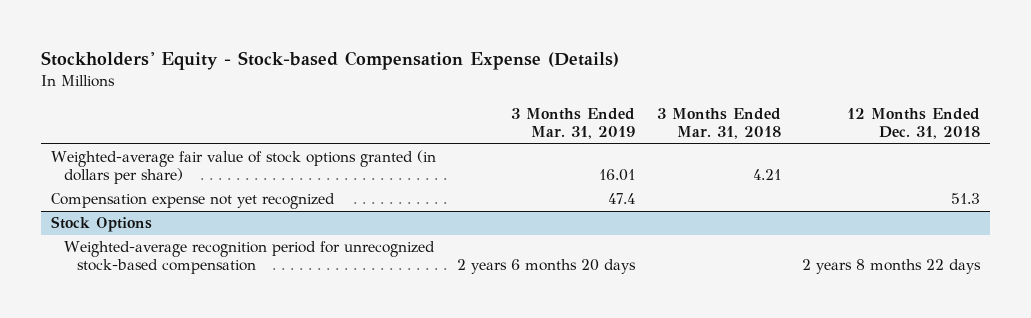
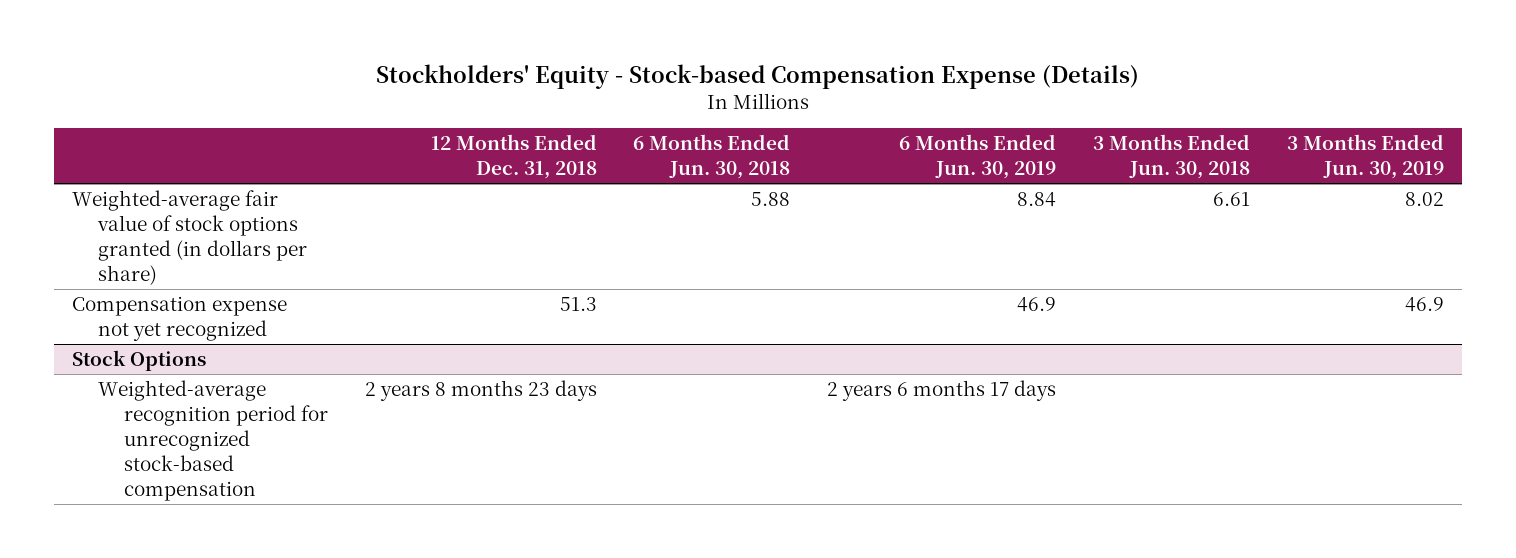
[511,108,636,140] 3 Months Ended Mar. 31, 2019 -> none
[656,108,781,140] 3 Months Ended Mar. 31, 2018 -> none
none -> [633,134,791,180] 6 Months Ended Jun. 30, 2018
none -> [899,134,1057,180] 6 Months Ended Jun. 30, 2019
none -> [1093,134,1251,180] 3 Months Ended Jun. 30, 2018
none -> [1286,134,1444,180] 3 Months Ended Jun. 30, 2019
[801,259,981,275] 2 years 8 months 22 days -> [364,380,597,402] 2 years 8 months 23 days

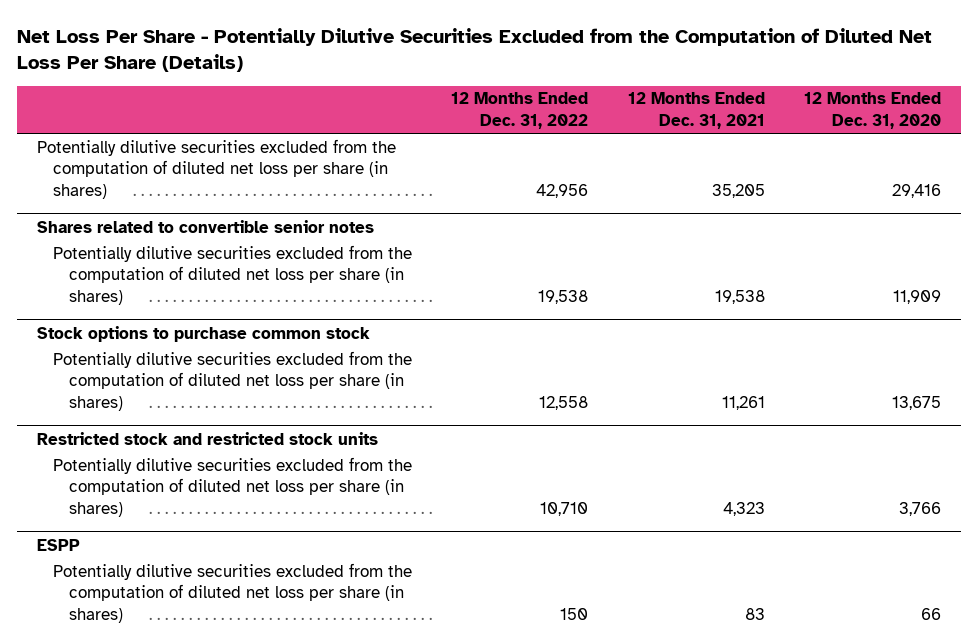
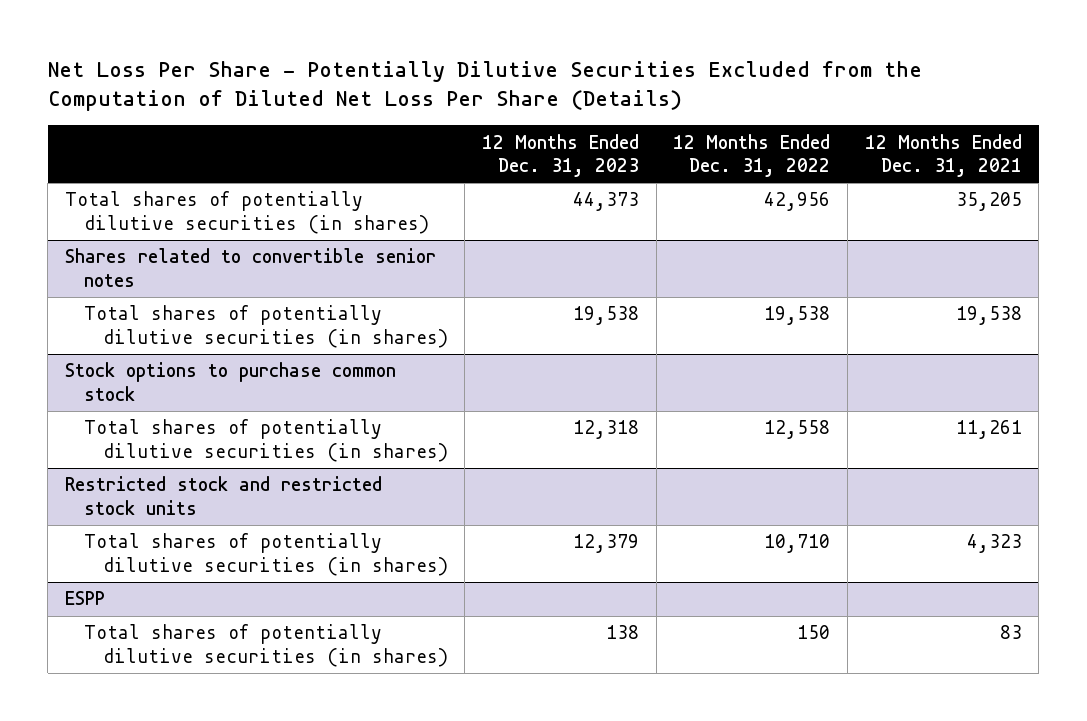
[804,92,942,130] 12 Months Ended Dec. 31, 2020 -> none
none -> [482,133,640,178] 12 Months Ended Dec. 31, 2023
[36,138,396,199] Potentially dilutive securities excluded from the computation of diluted net loss per share (in shares) -> [64,191,429,234] Total shares of potentially dilutive securities (in shares)
[52,244,412,305] Potentially dilutive securities excluded from the computation of diluted net loss per share (in shares) -> [83,305,448,348] Total shares of potentially dilutive securities (in shares)
[52,350,412,411] Potentially dilutive securities excluded from the computation of diluted net loss per share (in shares) -> [83,419,448,462] Total shares of potentially dilutive securities (in shares)
[52,456,412,517] Potentially dilutive securities excluded from the computation of diluted net loss per share (in shares) -> [83,533,448,576] Total shares of potentially dilutive securities (in shares)
[52,562,412,623] Potentially dilutive securities excluded from the computation of diluted net loss per share (in shares) -> [83,624,448,667] Total shares of potentially dilutive securities (in shares)

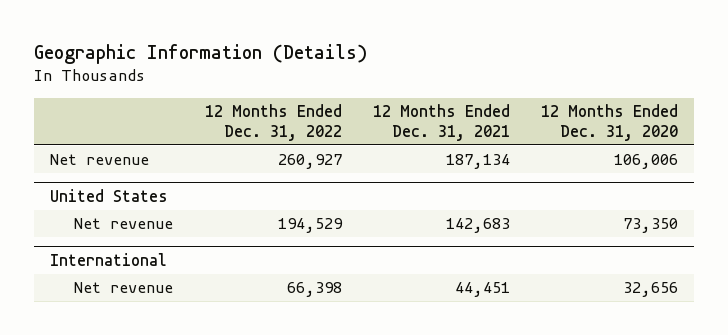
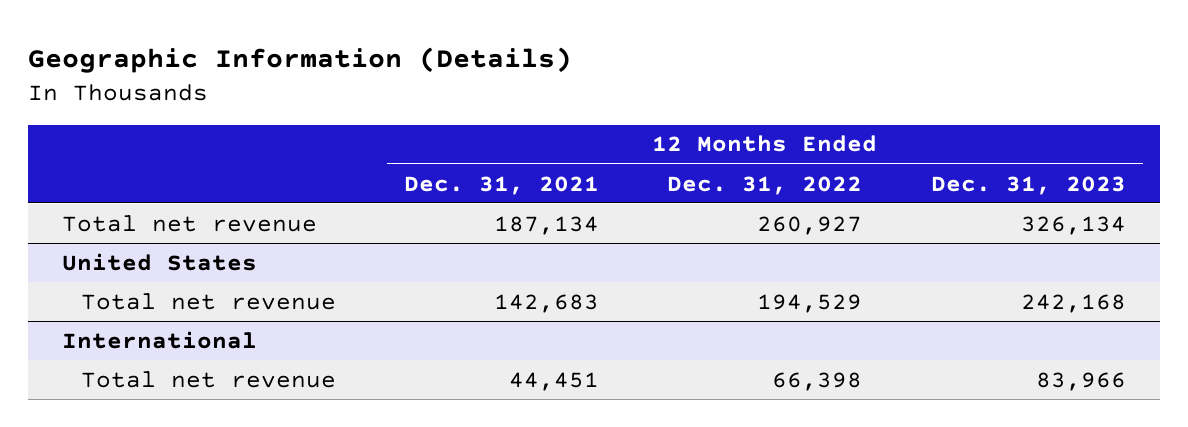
[541,103,679,141] 12 Months Ended Dec. 31, 2020 -> none
none -> [930,175,1126,195] Dec. 31, 2023
[49,154,149,166] Net revenue -> [62,214,318,232] Total net revenue
[74,218,174,230] Net revenue -> [80,292,336,310] Total net revenue
[74,282,174,294] Net revenue -> [80,370,336,388] Total net revenue

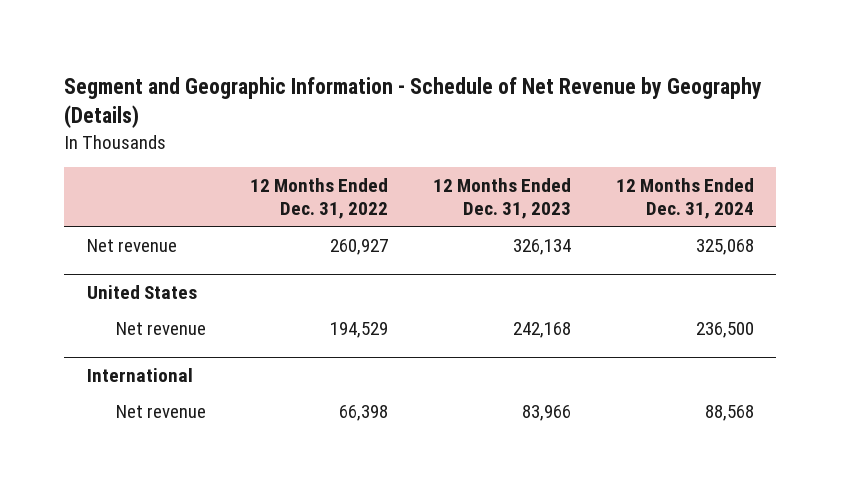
[28,46,573,73] Geographic Information (Details) -> [64,76,763,129] Segment and Geographic Information - Schedule of Net Revenue by Geography (Details)
[404,175,600,195] Dec. 31, 2021 -> none
none -> [615,178,754,219] 12 Months Ended Dec. 31, 2024
[62,214,318,232] Total net revenue -> [86,238,177,252] Net revenue
[80,292,336,310] Total net revenue -> [115,321,206,335] Net revenue
[80,370,336,388] Total net revenue -> [115,404,206,418] Net revenue

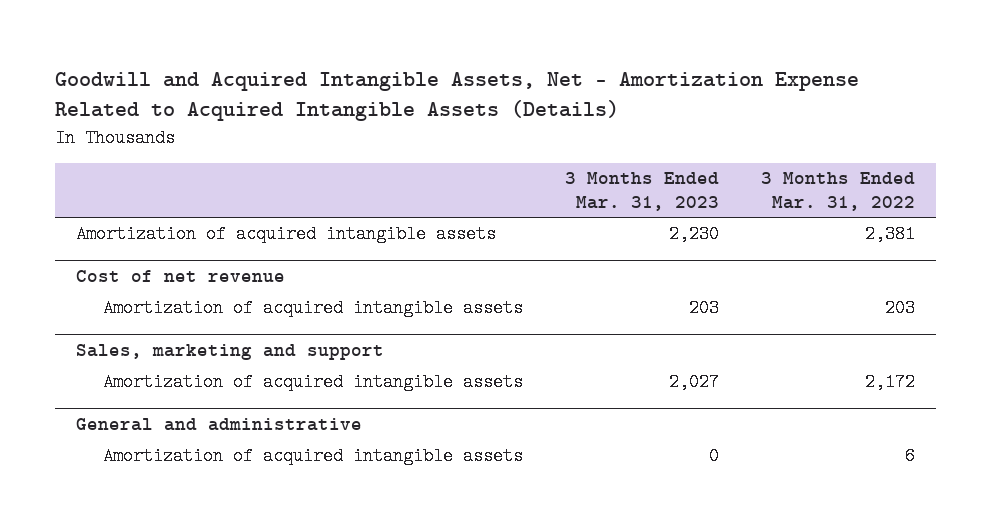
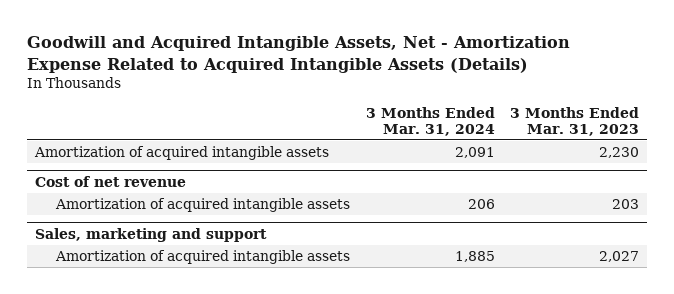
[760,172,915,211] 3 Months Ended Mar. 31, 2022 -> none
none -> [365,106,495,136] 3 Months Ended Mar. 31, 2024
[76,418,363,432] General and administrative -> none
[102,447,523,466] Amortization of acquired intangible assets -> none

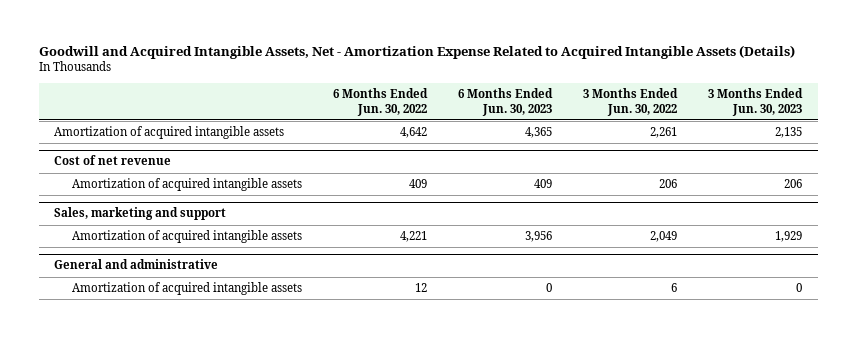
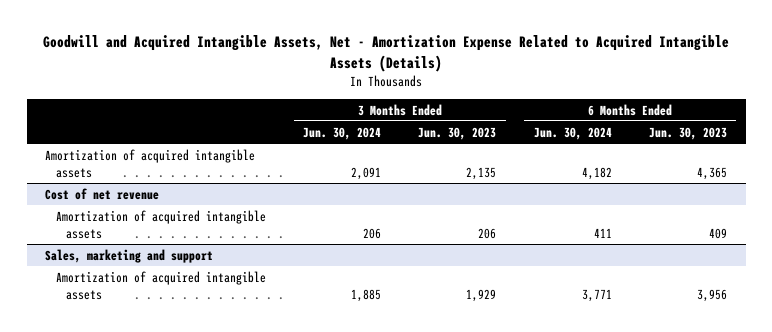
[332,87,428,116] 6 Months Ended Jun. 30, 2022 -> none
[583,87,679,116] 3 Months Ended Jun. 30, 2022 -> none
none -> [302,126,381,140] Jun. 30, 2024
none -> [533,126,612,140] Jun. 30, 2024
[54,259,219,270] General and administrative -> none
[71,282,302,296] Amortization of acquired intangible assets -> none

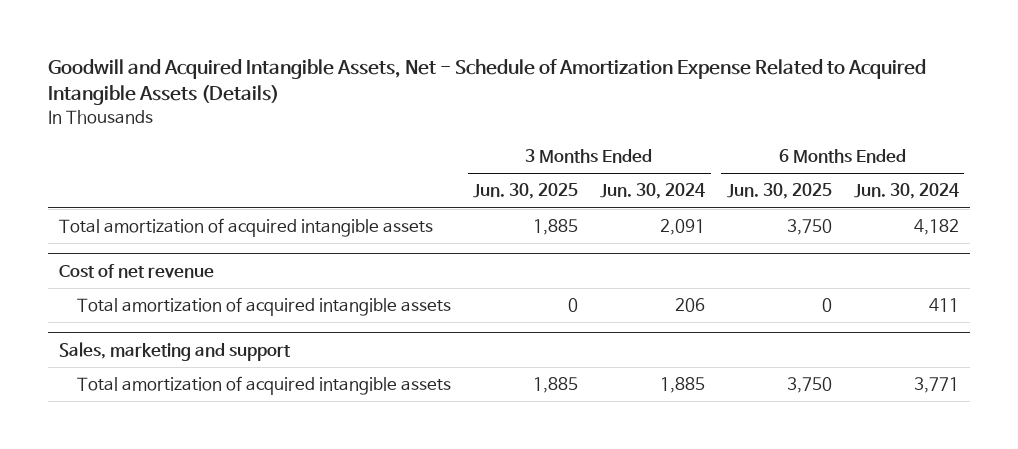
[43,35,730,72] Goodwill and Acquired Intangible Assets, Net - Amortization Expense Related to Acquired Intangible Assets (Details) -> [48,59,927,106] Goodwill and Acquired Intangible Assets, Net - Schedule of Amortization Expense Related to Acquired Intangible Assets (Details)
[418,126,497,140] Jun. 30, 2023 -> none
[648,126,727,140] Jun. 30, 2023 -> none
none -> [473,183,579,200] Jun. 30, 2025
none -> [726,183,832,200] Jun. 30, 2025
[45,148,256,178] Amortization of acquired intangible assets -> [59,218,434,238] Total amortization of acquired intangible assets
[55,209,266,239] Amortization of acquired intangible assets -> [77,297,452,317] Total amortization of acquired intangible assets
[55,270,266,300] Amortization of acquired intangible assets -> [77,376,452,396] Total amortization of acquired intangible assets

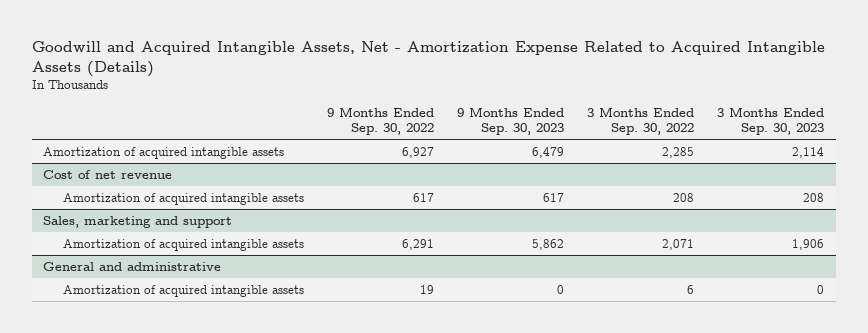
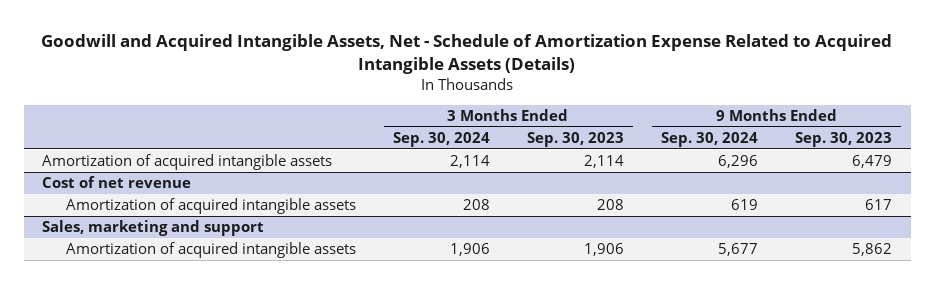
[31,40,825,77] Goodwill and Acquired Intangible Assets, Net - Amortization Expense Related to Acquired Intangible Assets (Details) -> [41,33,893,75] Goodwill and Acquired Intangible Assets, Net - Schedule of Amortization Expense Related to Acquired Intangible Assets (Details)
[327,107,435,136] 9 Months Ended Sep. 30, 2022 -> none
[587,107,695,136] 3 Months Ended Sep. 30, 2022 -> none
none -> [392,132,490,148] Sep. 30, 2024
none -> [661,132,759,148] Sep. 30, 2024
[43,261,222,271] General and administrative -> none
[63,284,305,297] Amortization of acquired intangible assets -> none

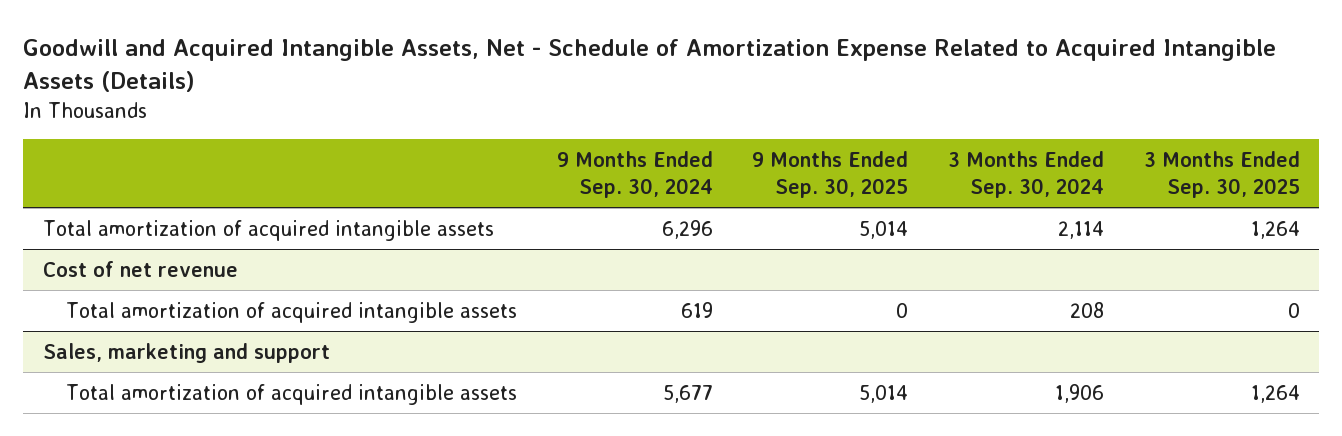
[526,132,624,148] Sep. 30, 2023 -> none
[795,132,893,148] Sep. 30, 2023 -> none
none -> [752,150,909,199] 9 Months Ended Sep. 30, 2025
none -> [1143,150,1300,199] 3 Months Ended Sep. 30, 2025
[42,154,333,171] Amortization of acquired intangible assets -> [42,219,494,241] Total amortization of acquired intangible assets
[65,198,356,215] Amortization of acquired intangible assets -> [66,301,518,323] Total amortization of acquired intangible assets
[65,242,356,259] Amortization of acquired intangible assets -> [66,383,518,405] Total amortization of acquired intangible assets

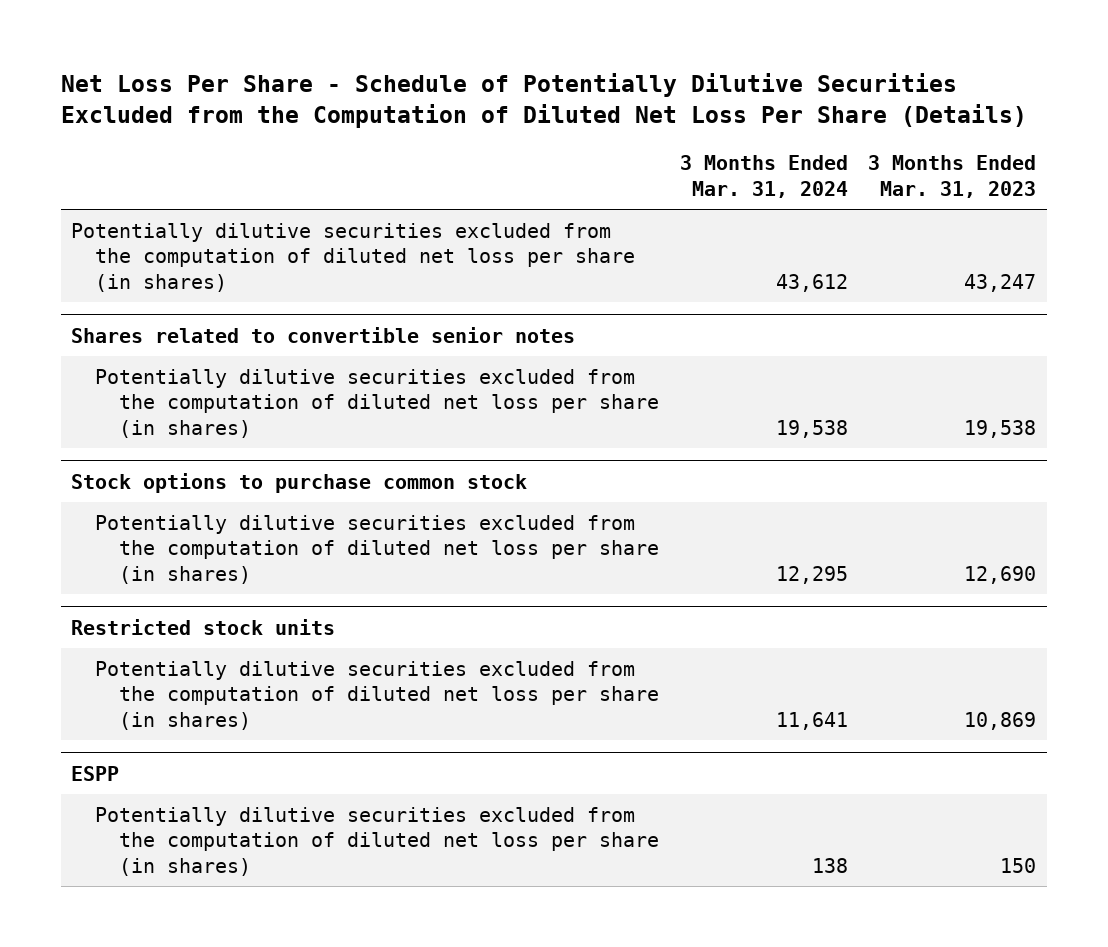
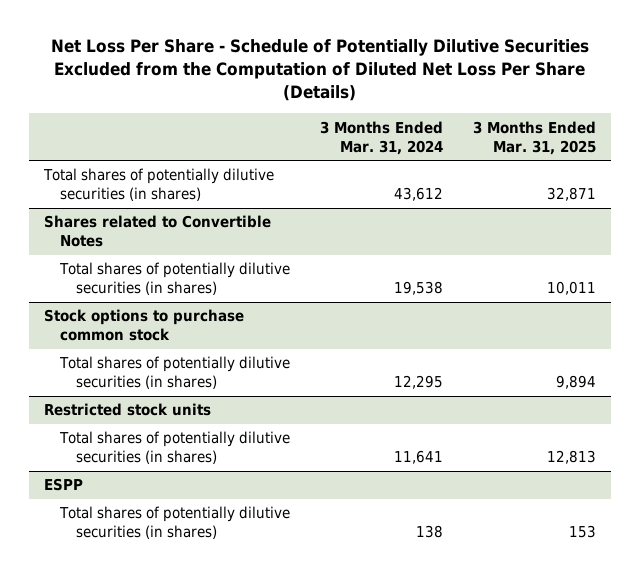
[868,155,1037,198] 3 Months Ended Mar. 31, 2023 -> none
none -> [472,120,596,155] 3 Months Ended Mar. 31, 2025
[71,222,636,293] Potentially dilutive securities excluded from the computation of diluted net loss per share (in shares) -> [43,168,275,202] Total shares of potentially dilutive securities (in shares)
[71,326,576,343] Shares related to convertible senior notes -> [44,215,272,248] Shares related to Convertible Notes
[95,368,659,439] Potentially dilutive securities excluded from the computation of diluted net loss per share (in shares) -> [59,262,291,296] Total shares of potentially dilutive securities (in shares)
[95,514,659,585] Potentially dilutive securities excluded from the computation of diluted net loss per share (in shares) -> [59,356,291,390] Total shares of potentially dilutive securities (in shares)
[95,660,659,731] Potentially dilutive securities excluded from the computation of diluted net loss per share (in shares) -> [59,431,291,465] Total shares of potentially dilutive securities (in shares)
[95,806,659,877] Potentially dilutive securities excluded from the computation of diluted net loss per share (in shares) -> [59,506,291,540] Total shares of potentially dilutive securities (in shares)

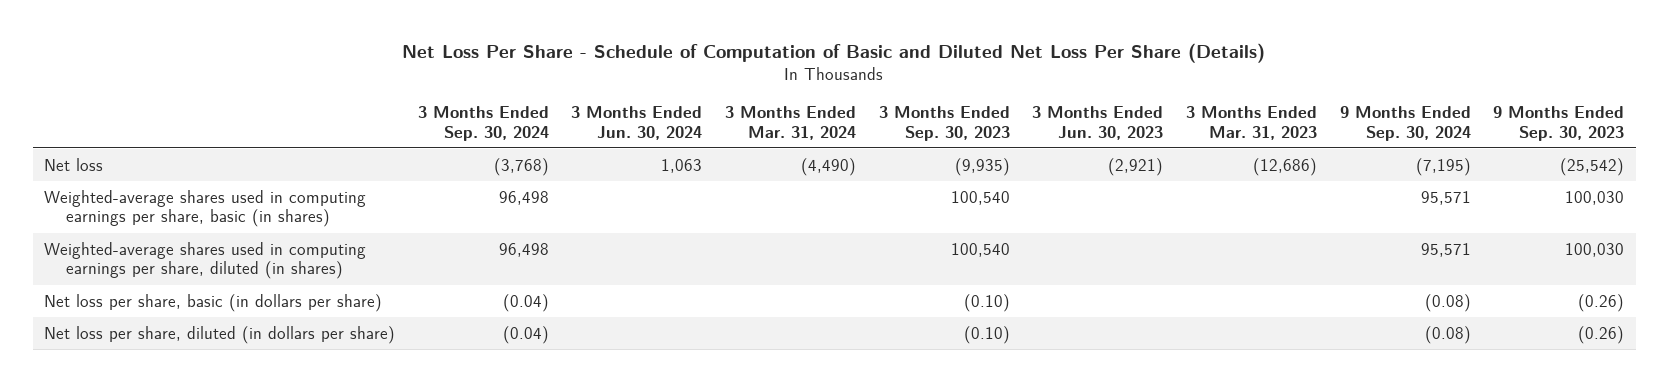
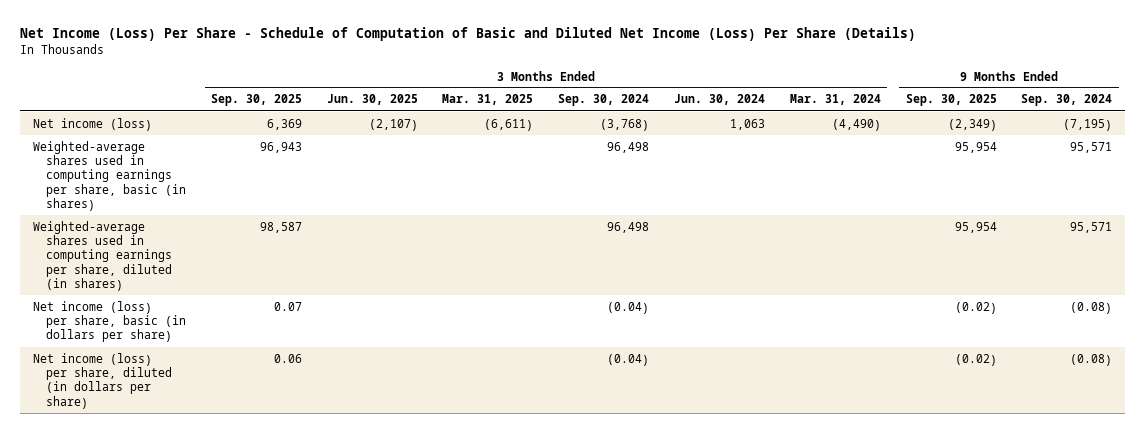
[402,42,1266,63] Net Loss Per Share - Schedule of Computation of Basic and Diluted Net Loss Per Share (Details) -> [20,27,917,42] Net Income (Loss) Per Share - Schedule of Computation of Basic and Diluted Net Income (Loss) Per Share (Details)
[878,105,1010,141] 3 Months Ended Sep. 30, 2023 -> none
[1032,105,1164,140] 3 Months Ended Jun. 30, 2023 -> none
[1185,105,1317,140] 3 Months Ended Mar. 31, 2023 -> none
[1493,105,1625,141] 9 Months Ended Sep. 30, 2023 -> none
none -> [210,94,302,107] Sep. 30, 2025
none -> [326,94,418,106] Jun. 30, 2025
none -> [442,94,534,106] Mar. 31, 2025
none -> [905,94,997,107] Sep. 30, 2025
[43,157,103,171] Net loss -> [32,117,152,131] Net income (loss)
[43,293,382,312] Net loss per share, basic (in dollars per share) -> [32,300,187,343] Net income (loss) per share, basic (in dollars per share)
[43,325,395,344] Net loss per share, diluted (in dollars per share) -> [32,352,173,409] Net income (loss) per share, diluted (in dollars per share)

